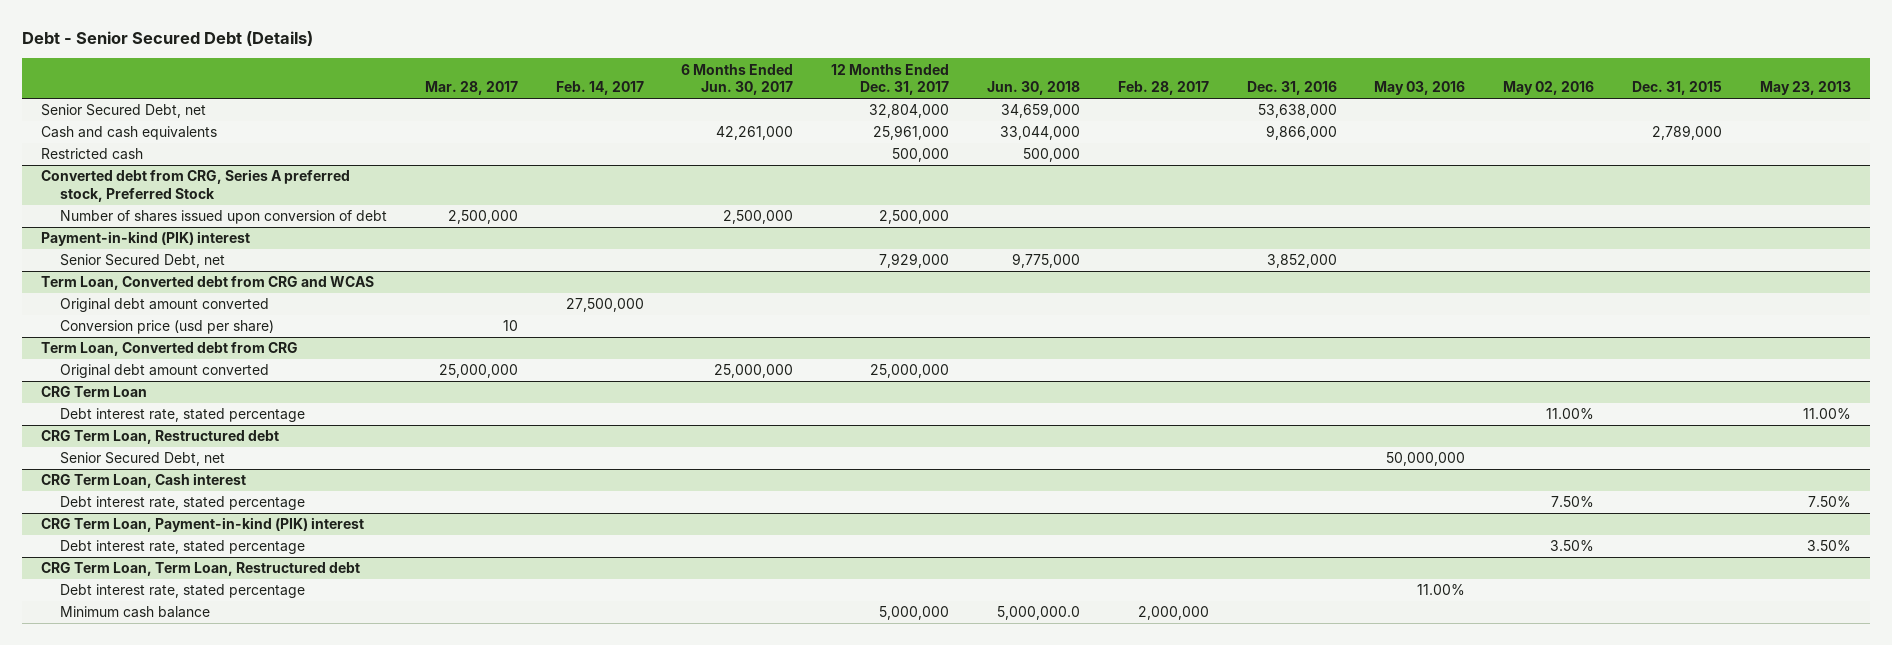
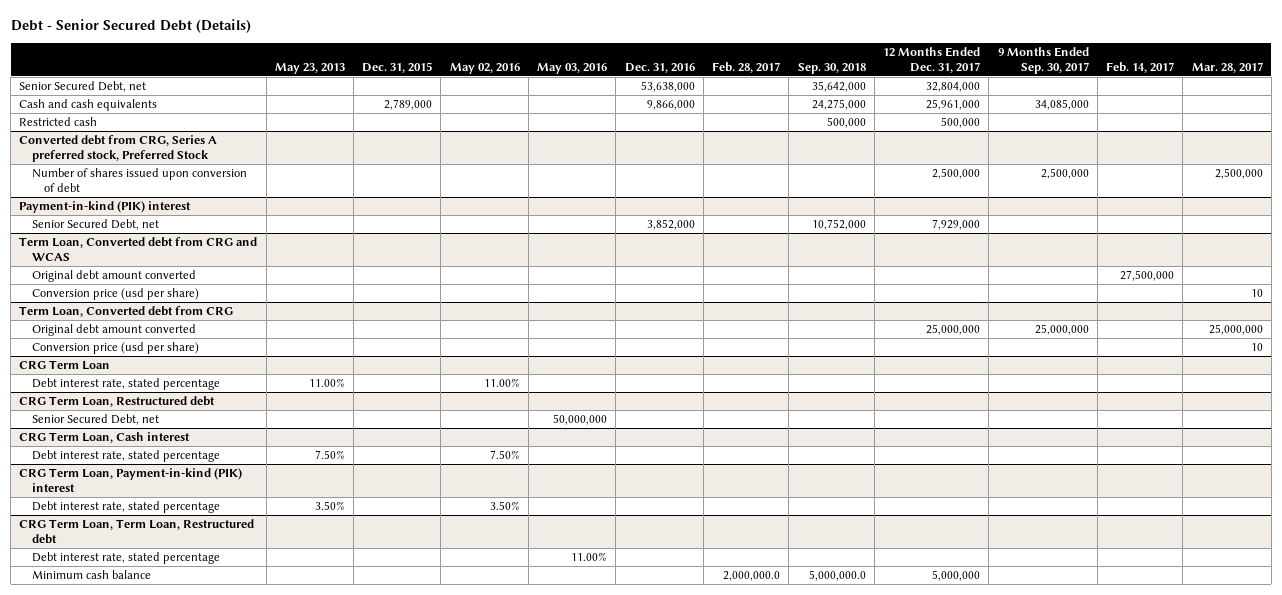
[681,63,794,96] 6 Months Ended Jun. 30, 2017 -> none
[986,81,1080,96] Jun. 30, 2018 -> none
none -> [797,62,866,74] Sep. 30, 2018
none -> [997,47,1089,74] 9 Months Ended Sep. 30, 2017
none -> [31,342,199,355] Conversion price (usd per share)
[1137,606,1209,621] 2,000,000 -> [723,571,781,582] 2,000,000.0

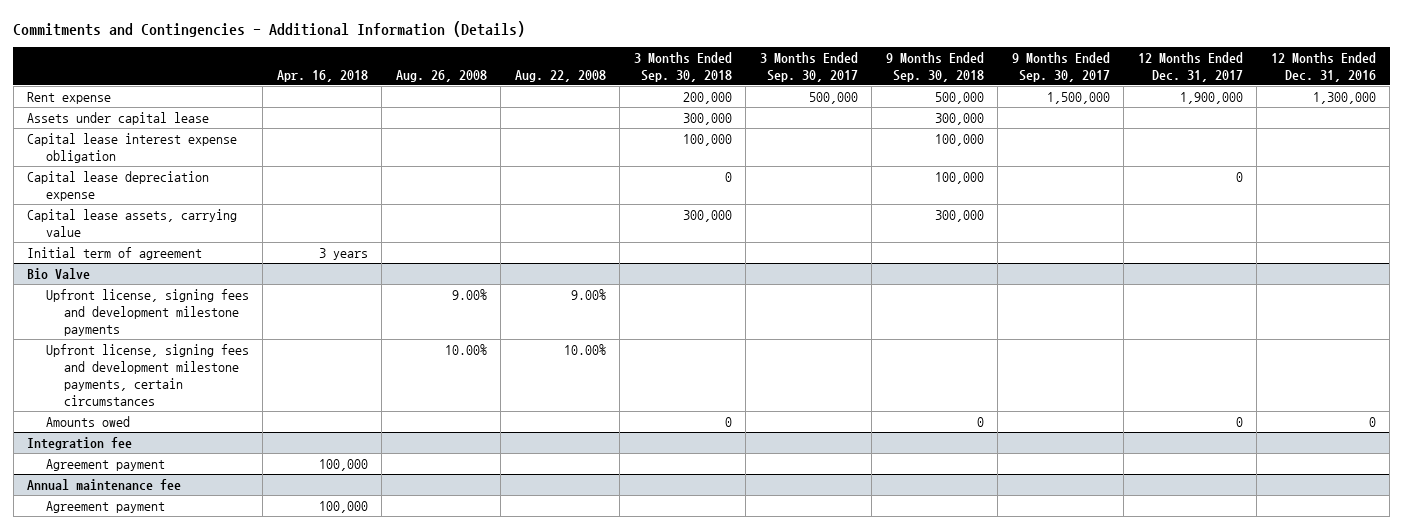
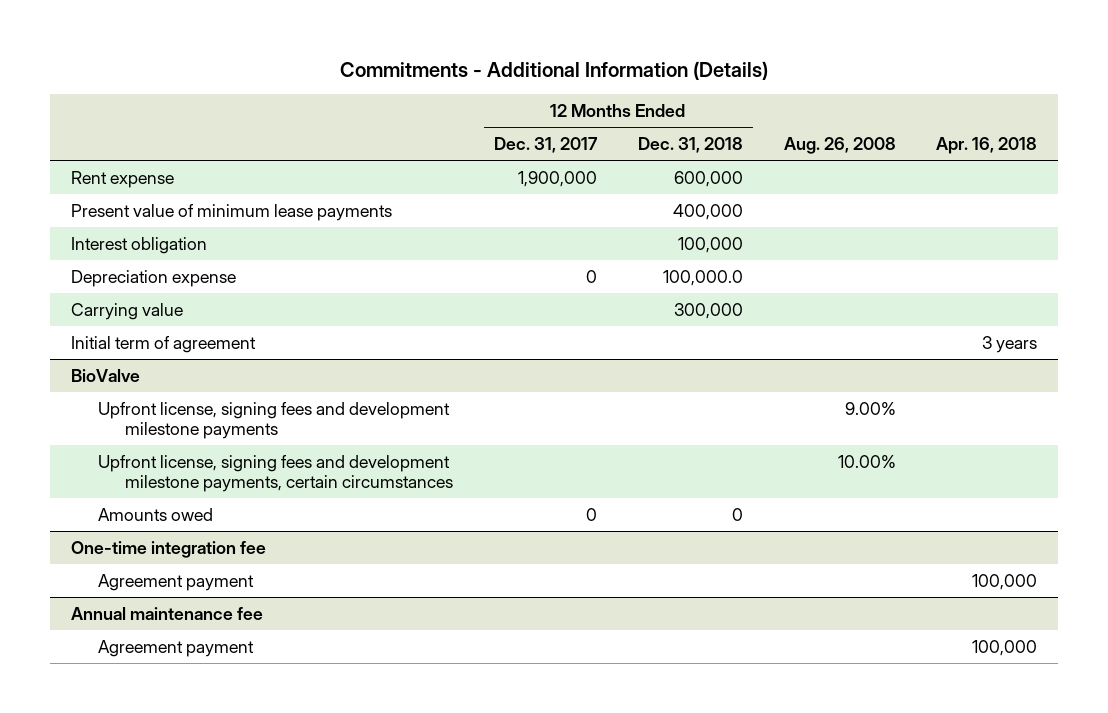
[13,20,526,37] Commitments and Contingencies - Additional Information (Details) -> [339,61,768,81] Commitments - Additional Information (Details)
[514,69,606,82] Aug. 22, 2008 -> none
[633,51,732,82] 3 Months Ended Sep. 30, 2018 -> none
[759,51,858,82] 3 Months Ended Sep. 30, 2017 -> none
[885,51,984,82] 9 Months Ended Sep. 30, 2018 -> none
[1011,51,1110,82] 9 Months Ended Sep. 30, 2017 -> none
[1270,51,1376,82] 12 Months Ended Dec. 31, 2016 -> none
none -> [637,136,743,153] Dec. 31, 2018
[27,111,210,125] Assets under capital lease -> [70,203,392,221] Present value of minimum lease payments
[27,132,238,163] Capital lease interest expense obligation -> [70,236,207,254] Interest obligation
[27,170,210,201] Capital lease depreciation expense -> [70,269,236,287] Depreciation expense
[27,208,238,237] Capital lease assets, carrying value -> [70,302,183,320] Carrying value
[27,267,91,279] Bio Valve -> [70,368,140,382] BioValve
[27,436,133,450] Integration fee -> [70,540,266,558] One-time integration fee

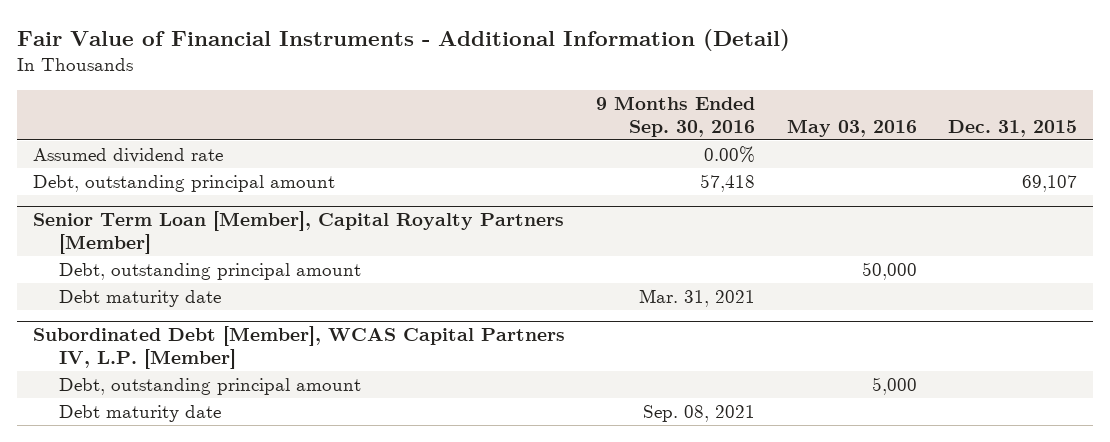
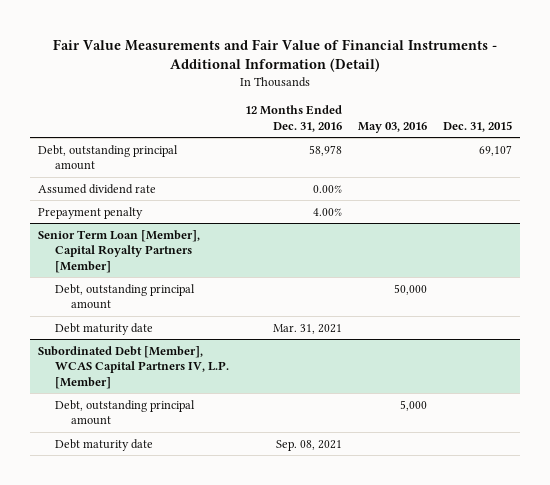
[16,29,790,52] Fair Value of Financial Instruments - Additional Information (Detail) -> [52,38,497,73] Fair Value Measurements and Fair Value of Financial Instruments - Additional Information (Detail)
[596,96,756,137] 9 Months Ended Sep. 30, 2016 -> none
none -> [244,105,342,133] 12 Months Ended Dec. 31, 2016
[32,147,223,163] Assumed dividend rate -> [38,183,157,194] Assumed dividend rate
none -> [38,206,144,219] Prepayment penalty

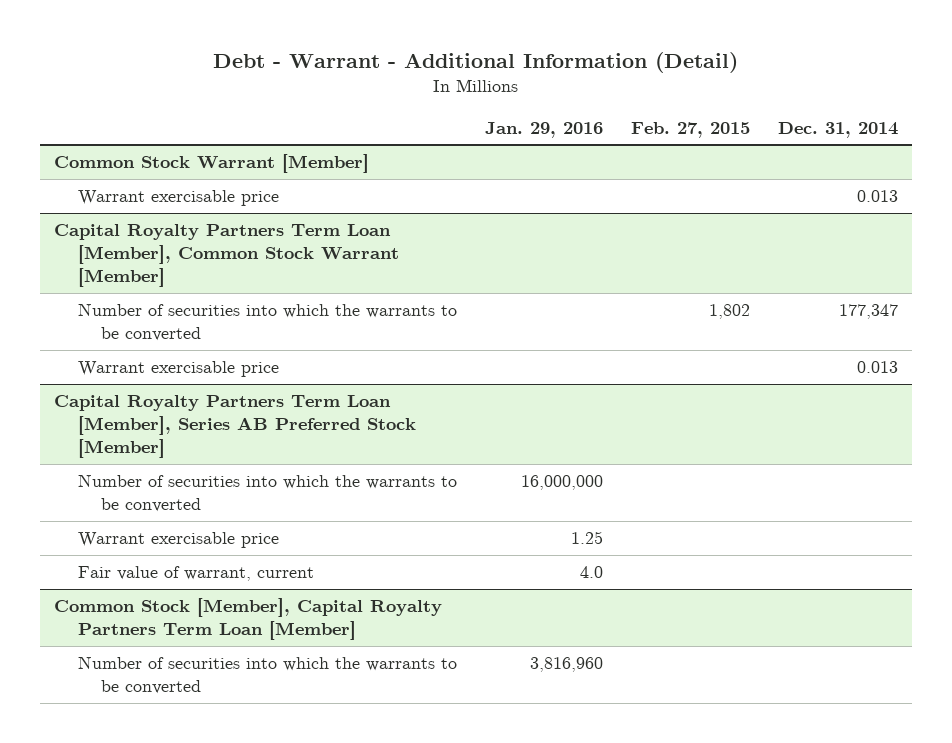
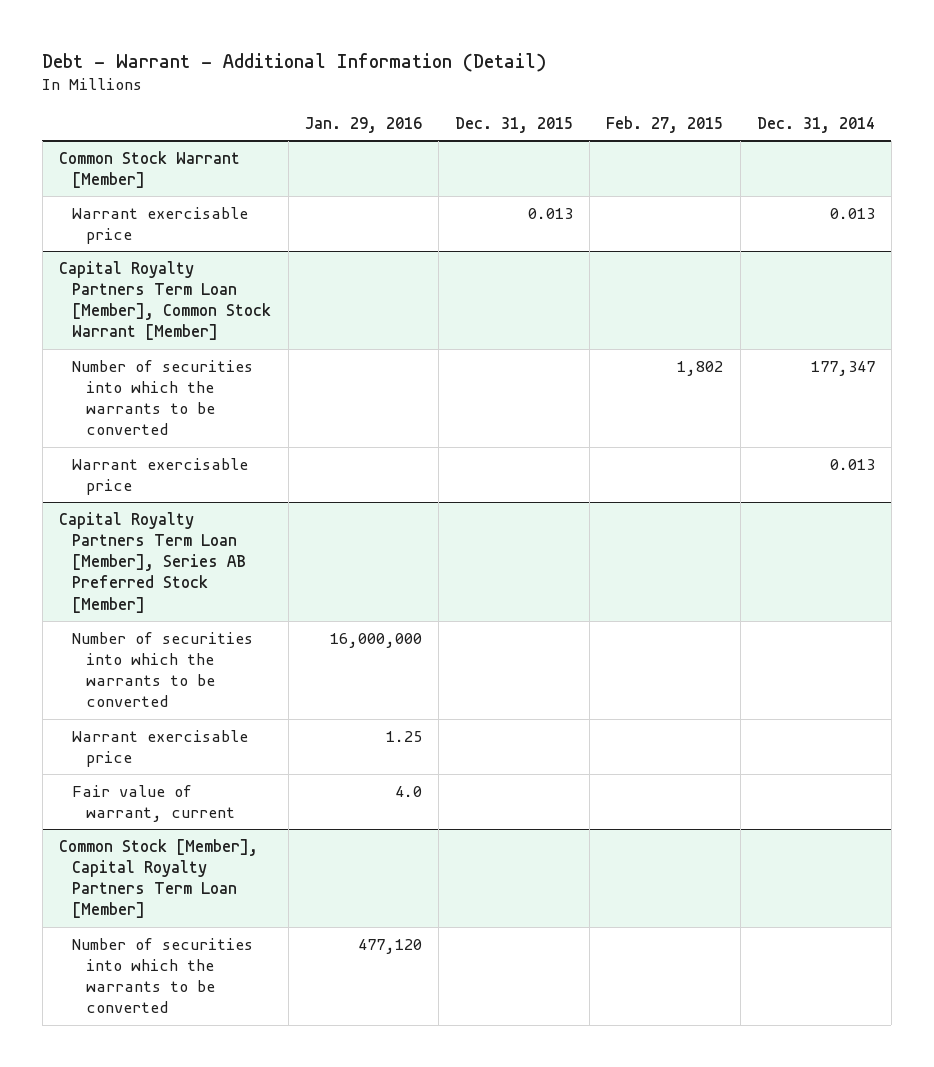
none -> [455,117,574,134] Dec. 31, 2015
[529,657,603,673] 3,816,960 -> [357,938,422,954] 477,120

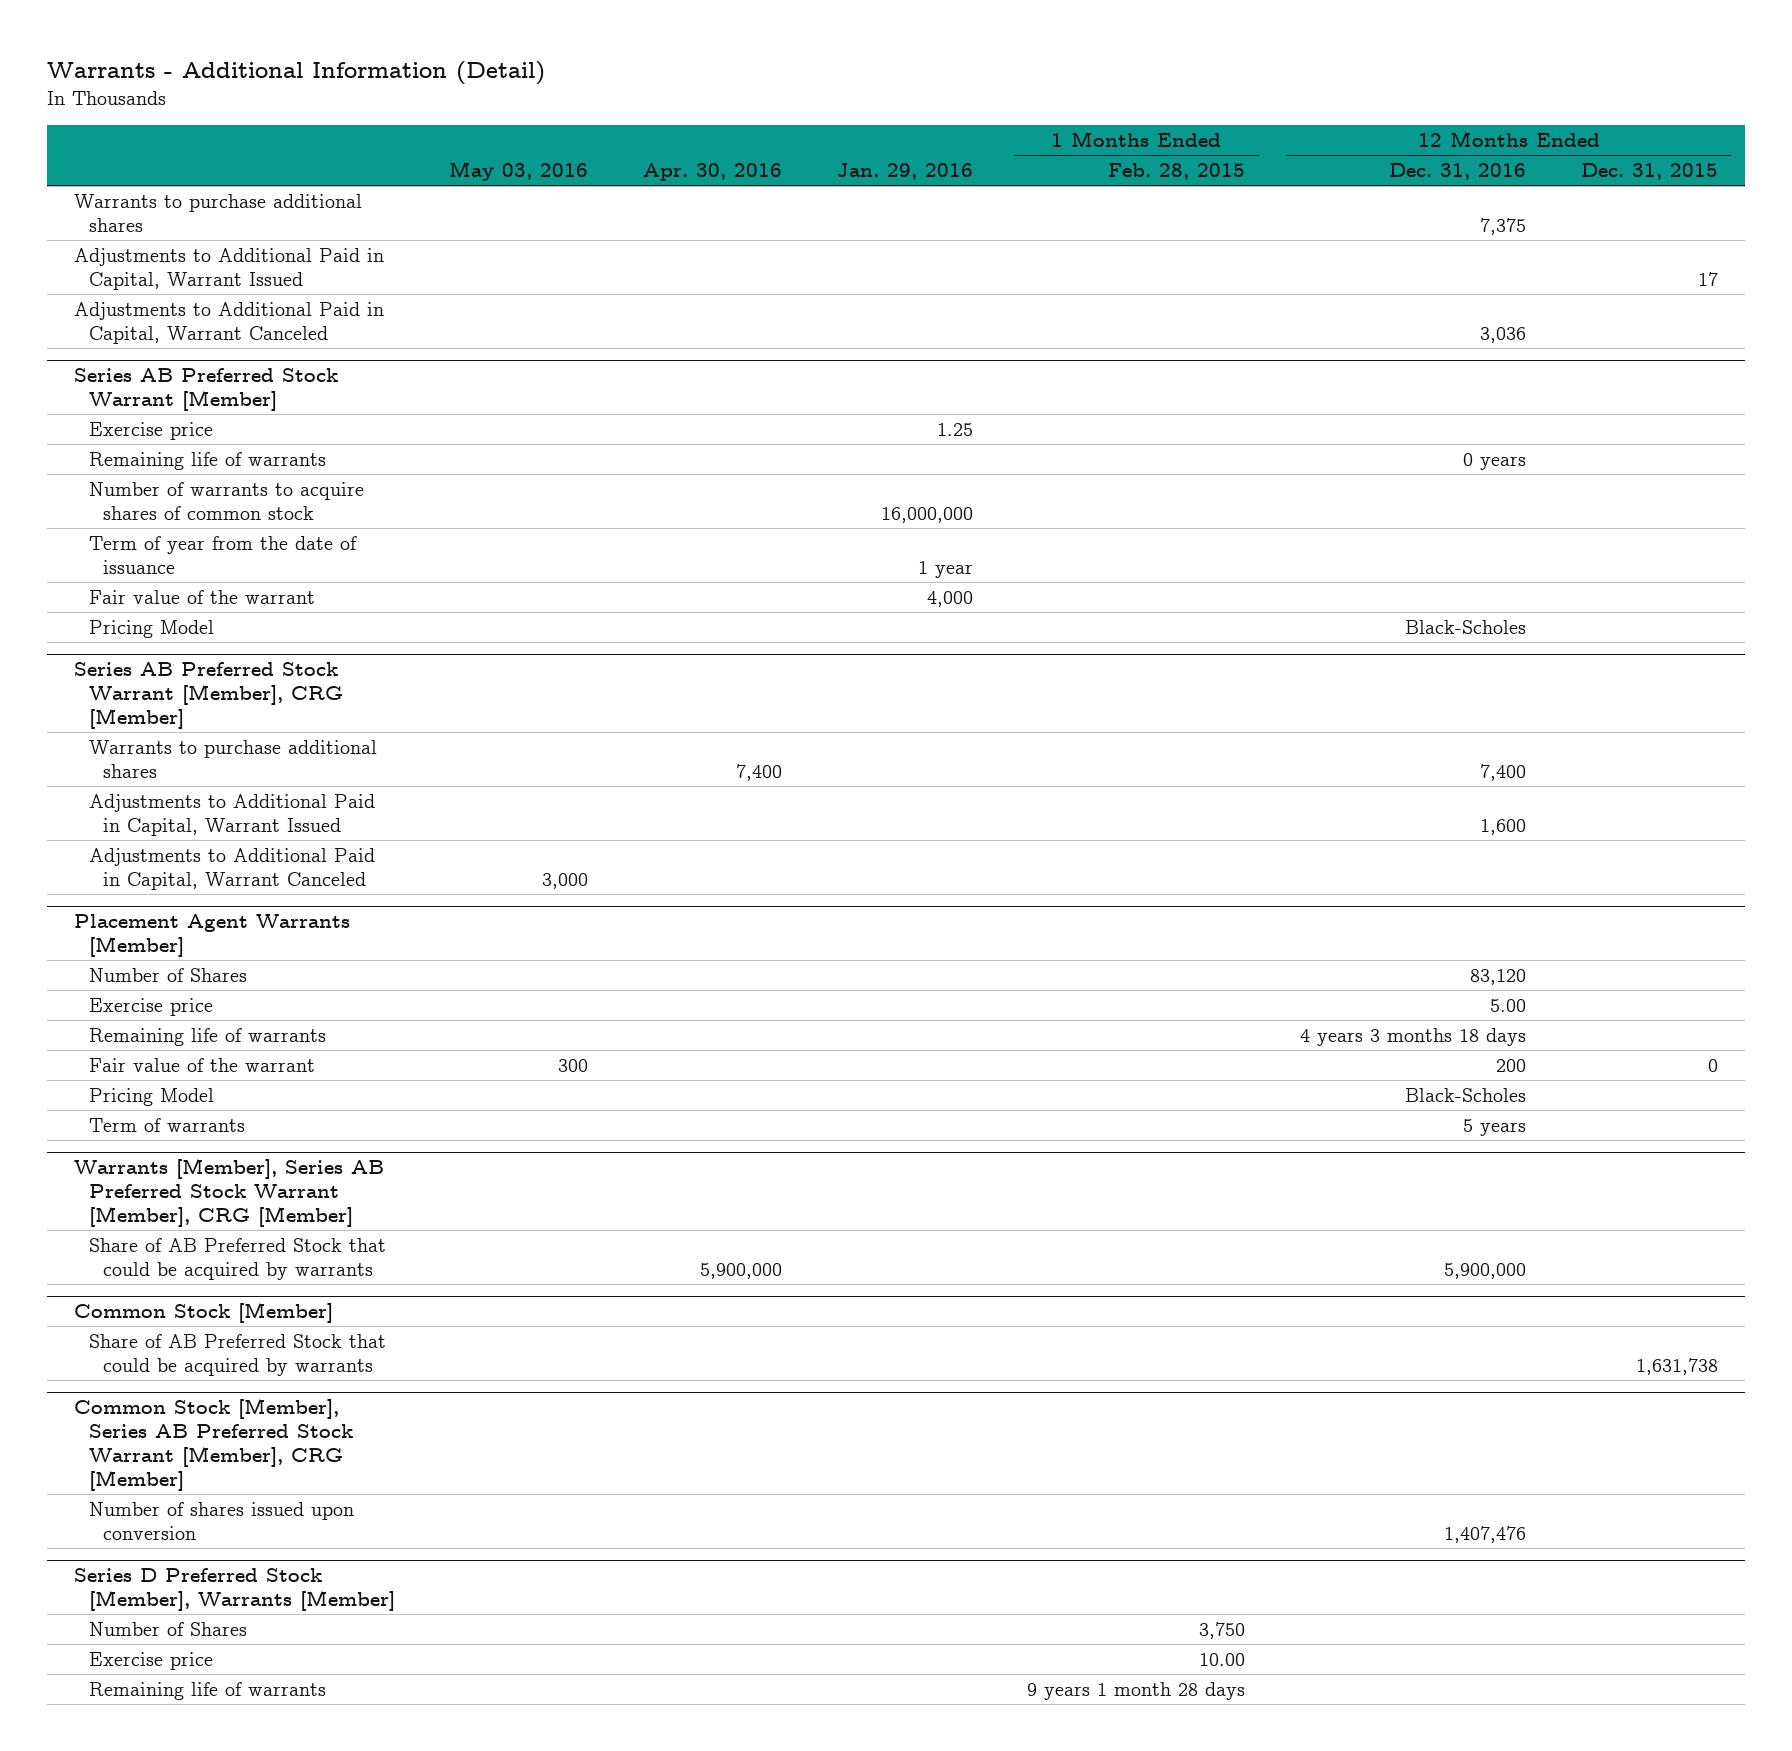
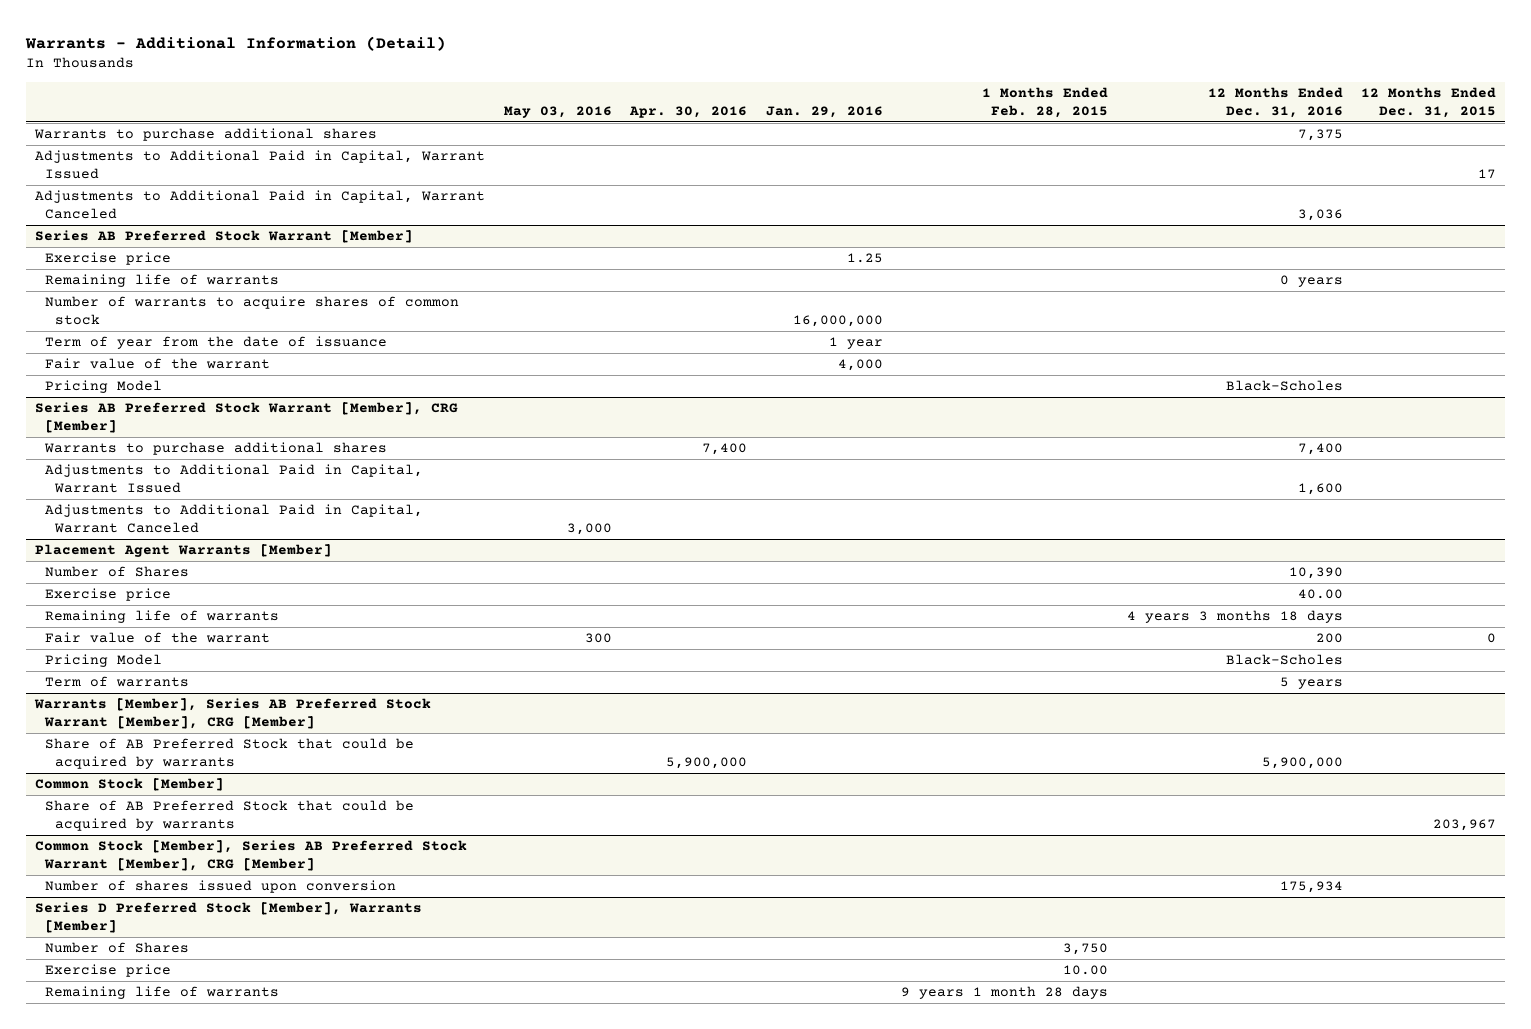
[1470,968,1527,985] 83,120 -> [1288,567,1343,580] 10,390
[1490,998,1527,1012] 5.00 -> [1297,589,1343,600] 40.00
[1635,1358,1718,1376] 1,631,738 -> [1433,819,1497,832] 203,967
[1444,1526,1527,1544] 1,407,476 -> [1279,881,1343,894] 175,934

